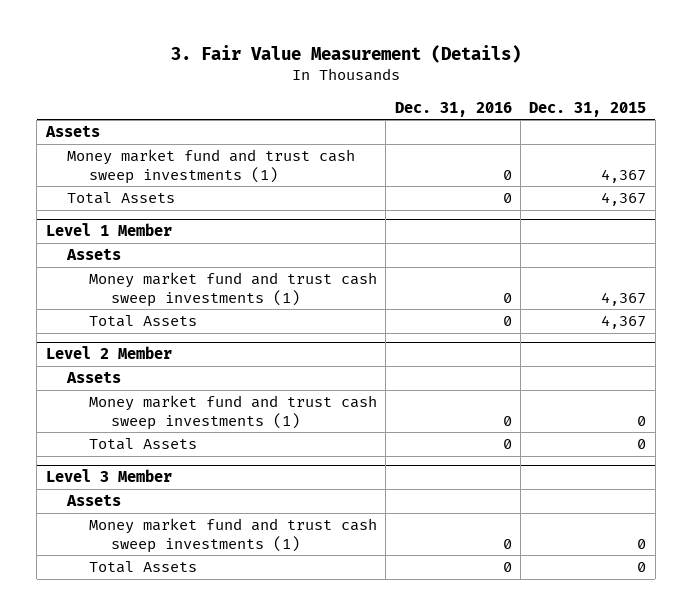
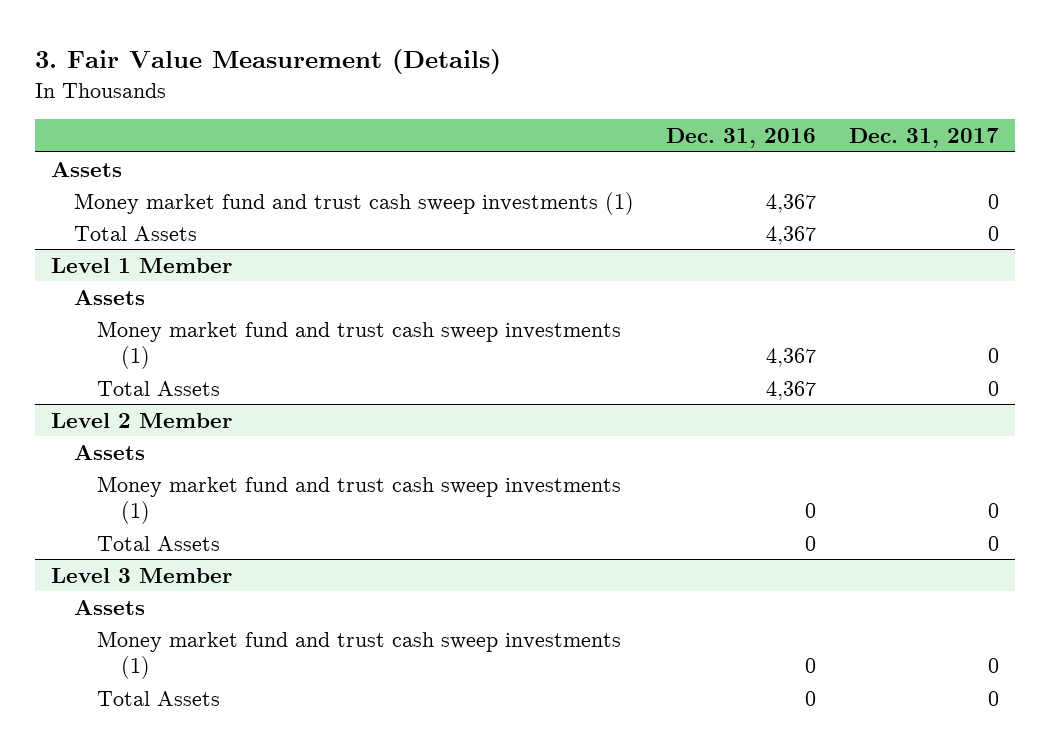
[529,101,647,117] Dec. 31, 2015 -> none
none -> [848,128,999,149] Dec. 31, 2017
[502,169,512,180] 0 -> [766,193,817,213] 4,367
[502,193,512,204] 0 -> [766,225,817,245] 4,367
[502,292,512,303] 0 -> [766,348,817,368] 4,367
[502,316,512,327] 0 -> [766,380,817,400] 4,367

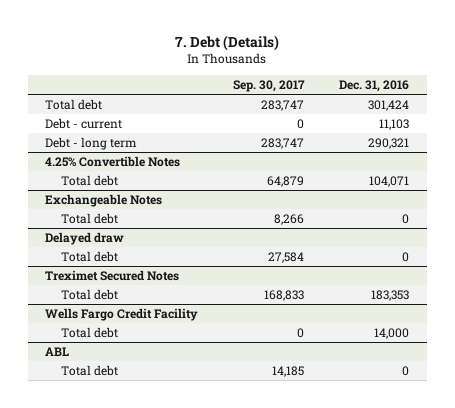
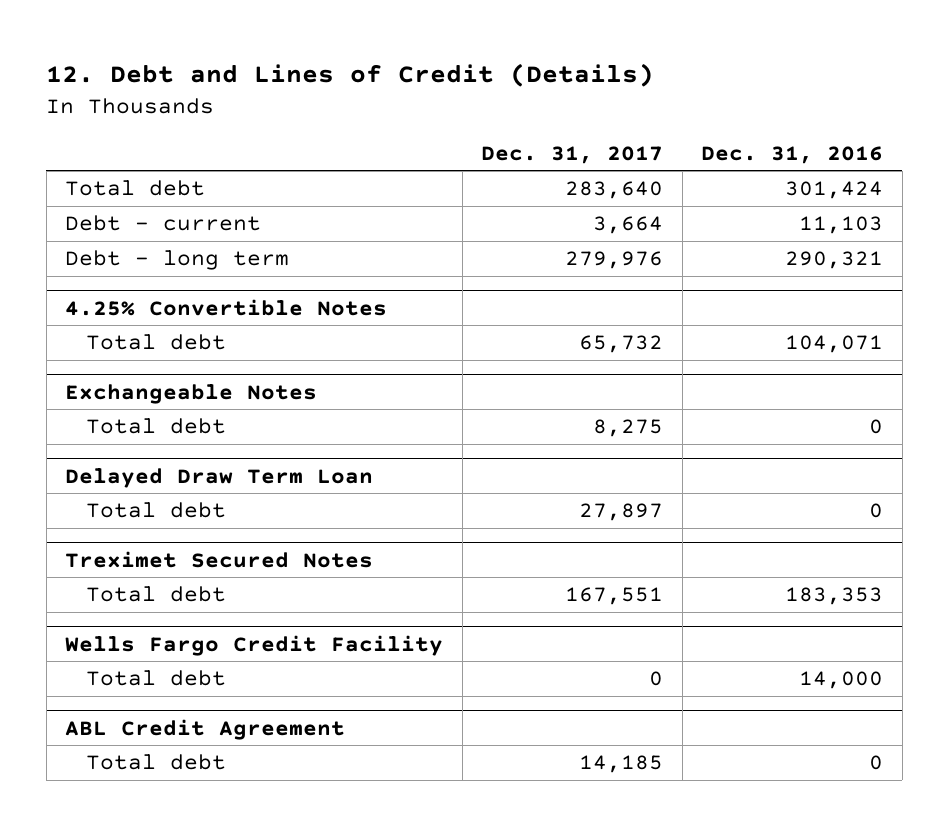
[175,34,280,51] 7. Debt (Details) -> [46,62,655,87] 12. Debt and Lines of Credit (Details)
[233,80,306,93] Sep. 30, 2017 -> none
none -> [481,145,664,164] Dec. 31, 2017
[45,231,125,245] Delayed draw -> [65,467,374,488] Delayed Draw Term Loan
[45,346,70,356] ABL -> [65,718,346,740] ABL Credit Agreement

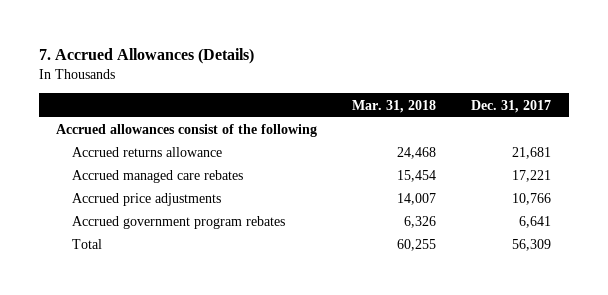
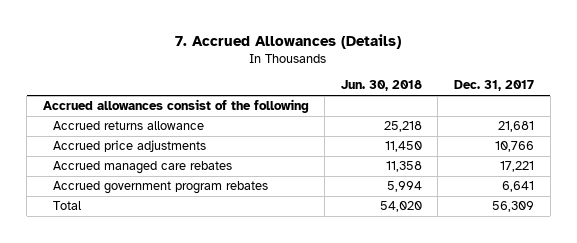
[352,99,437,113] Mar. 31, 2018 -> none
none -> [340,80,422,92] Jun. 30, 2018
[72,170,244,184] Accrued managed care rebates -> [52,161,232,175] Accrued managed care rebates

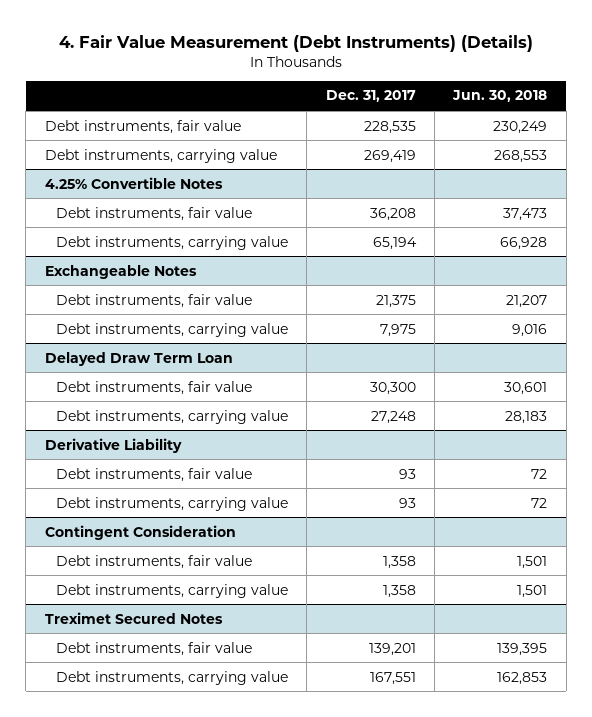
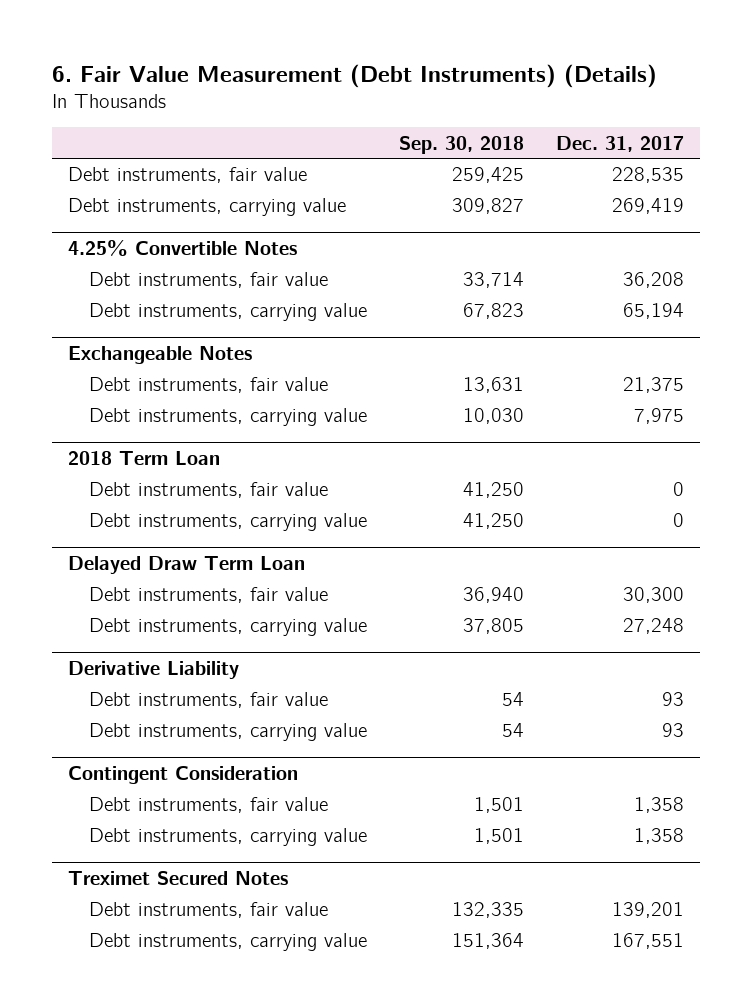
[59,34,534,52] 4. Fair Value Measurement (Debt Instruments) (Details) -> [51,63,657,88] 6. Fair Value Measurement (Debt Instruments) (Details)
[452,90,548,103] Jun. 30, 2018 -> none
none -> [398,135,524,154] Sep. 30, 2018
none -> [67,450,220,465] 2018 Term Loan
none -> [89,482,329,499] Debt instruments, fair value
none -> [89,513,368,532] Debt instruments, carrying value

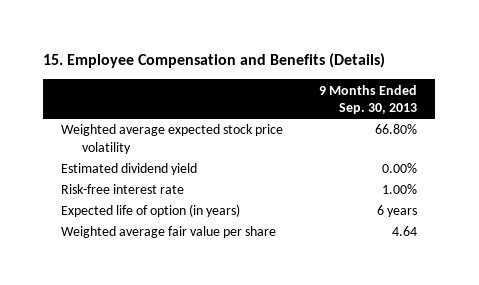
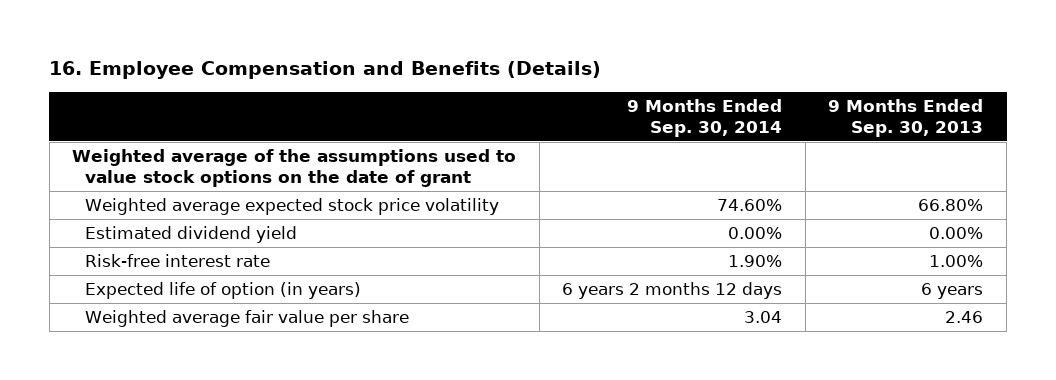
[43,53,386,69] 15. Employee Compensation and Benefits (Details) -> [49,61,602,80] 16. Employee Compensation and Benefits (Details)
none -> [627,99,783,137] 9 Months Ended Sep. 30, 2014
none -> [72,149,517,188] Weighted average of the assumptions used to value stock options on the date of grant
[392,226,418,237] 4.64 -> [945,311,984,324] 2.46

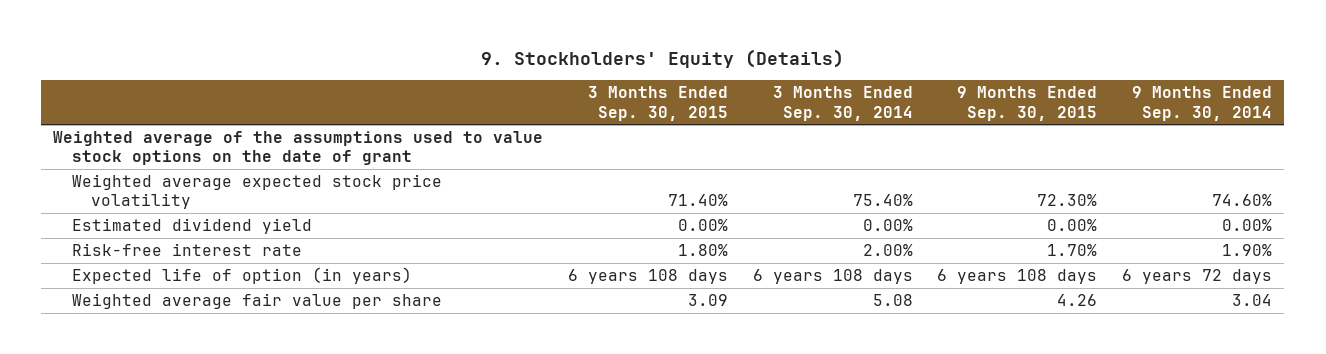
[49,61,602,80] 16. Employee Compensation and Benefits (Details) -> [480,48,844,68] 9. Stockholders' Equity (Details)
[828,99,984,137] 9 Months Ended Sep. 30, 2013 -> none
none -> [588,86,729,121] 3 Months Ended Sep. 30, 2015
none -> [772,86,913,121] 3 Months Ended Sep. 30, 2014
none -> [957,86,1098,121] 9 Months Ended Sep. 30, 2015
[562,282,783,300] 6 years 2 months 12 days -> [1122,269,1273,285] 6 years 72 days

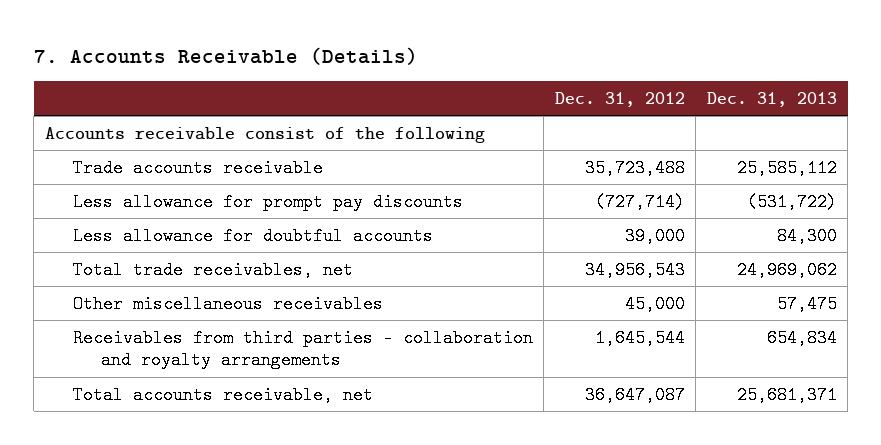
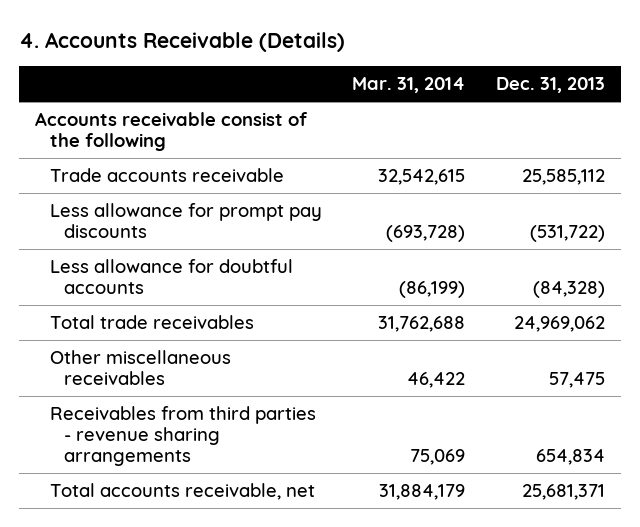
[33,46,418,65] 7. Accounts Receivable (Details) -> [19,31,346,52] 4. Accounts Receivable (Details)
[554,91,685,107] Dec. 31, 2012 -> none
none -> [352,77,466,94] Mar. 31, 2014
[776,226,837,245] 84,300 -> [533,281,606,299] (84,328)
[73,260,354,279] Total trade receivables, net -> [49,314,254,329] Total trade receivables
[73,328,534,370] Receivables from third parties - collaboration and royalty arrangements -> [49,405,316,467] Receivables from third parties - revenue sharing arrangements

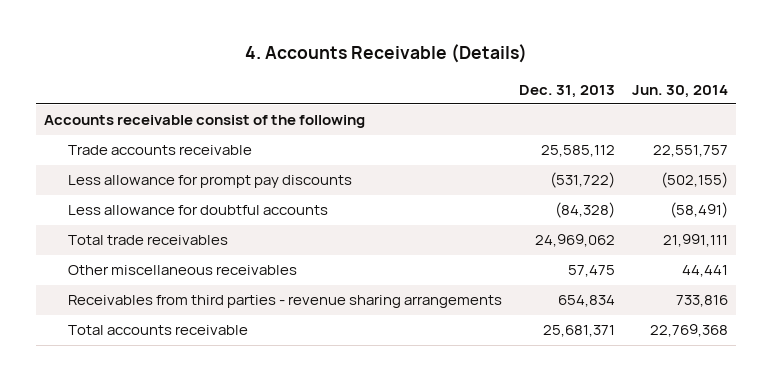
[352,77,466,94] Mar. 31, 2014 -> none
none -> [631,84,728,98] Jun. 30, 2014
[49,482,315,500] Total accounts receivable, net -> [67,325,248,336] Total accounts receivable

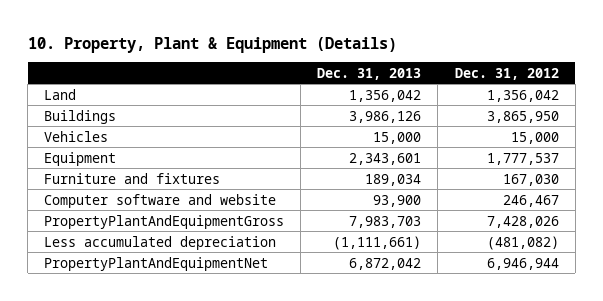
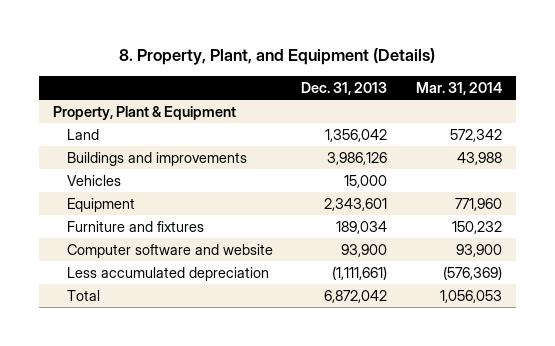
[27,36,397,53] 10. Property, Plant & Equipment (Details) -> [119,48,436,66] 8. Property, Plant, and Equipment (Details)
[454,67,559,80] Dec. 31, 2012 -> none
none -> [415,81,502,95] Mar. 31, 2014
none -> [52,105,236,120] Property, Plant & Equipment
[44,109,117,124] Buildings -> [67,151,248,166] Buildings and improvements
[44,214,285,229] PropertyPlantAndEquipmentGross -> none
[44,256,269,271] PropertyPlantAndEquipmentNet -> [67,289,101,301] Total

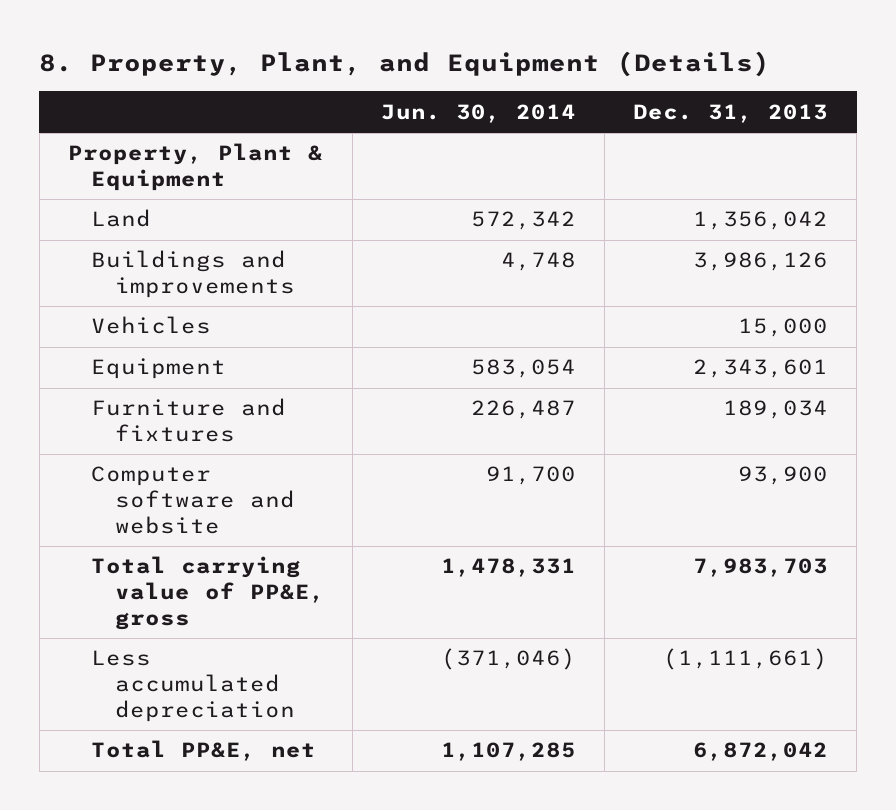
[415,81,502,95] Mar. 31, 2014 -> none
none -> [381,103,577,123] Jun. 30, 2014
none -> [91,556,325,631] Total carrying value of PP&E, gross
[67,289,101,301] Total -> [91,740,317,762] Total PP&E, net

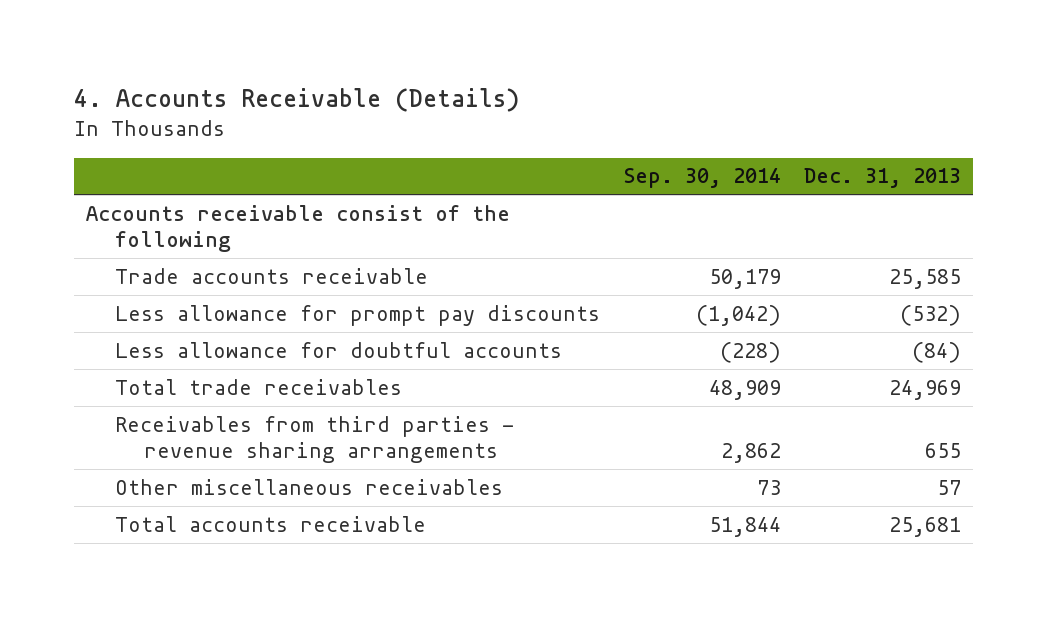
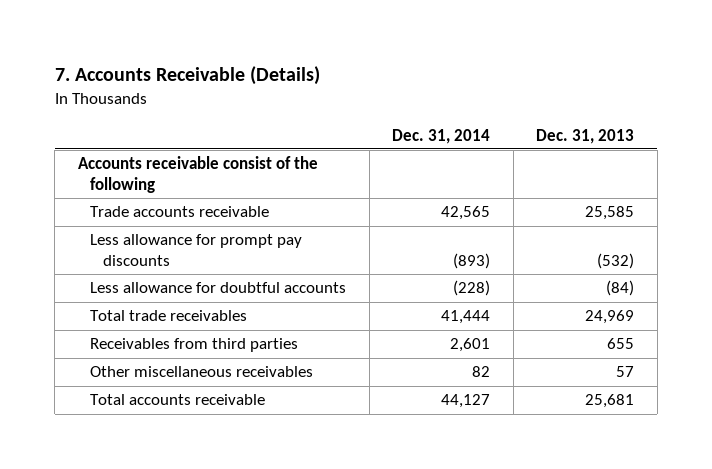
[74,88,520,113] 4. Accounts Receivable (Details) -> [54,66,320,86] 7. Accounts Receivable (Details)
[623,168,782,189] Sep. 30, 2014 -> none
none -> [392,128,491,144] Dec. 31, 2014
[115,415,515,463] Receivables from third parties - revenue sharing arrangements -> [90,338,299,353] Receivables from third parties

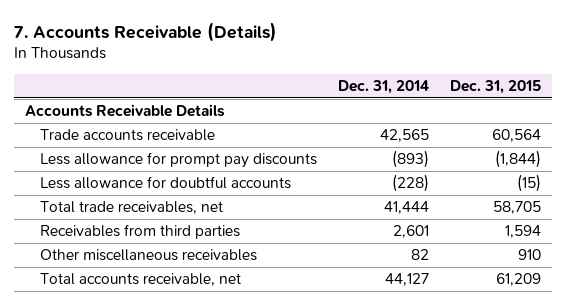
[536,128,635,144] Dec. 31, 2013 -> none
none -> [450,79,542,94] Dec. 31, 2015
[77,156,318,194] Accounts receivable consist of the following -> none
none -> [24,104,225,118] Accounts Receivable Details
[90,310,248,322] Total trade receivables -> [40,201,224,215] Total trade receivables, net
[90,394,266,406] Total accounts receivable -> [40,273,242,287] Total accounts receivable, net

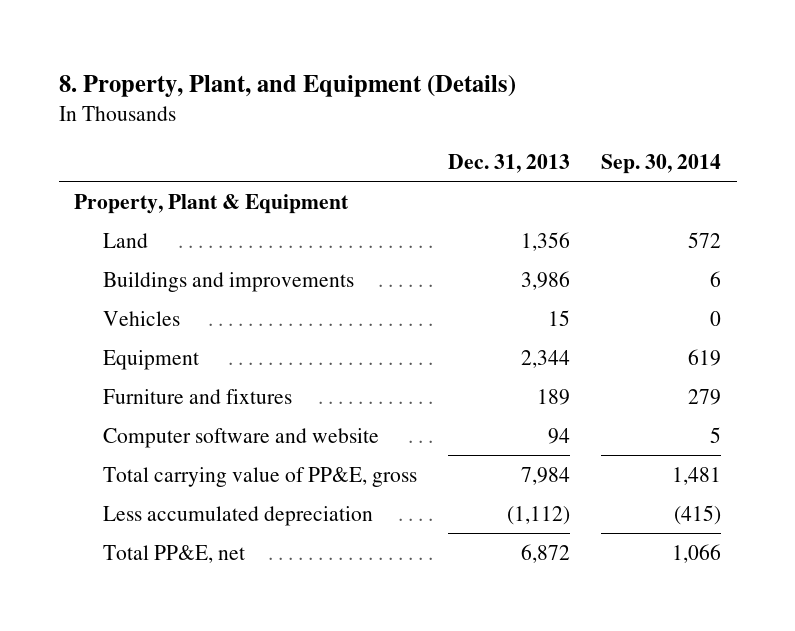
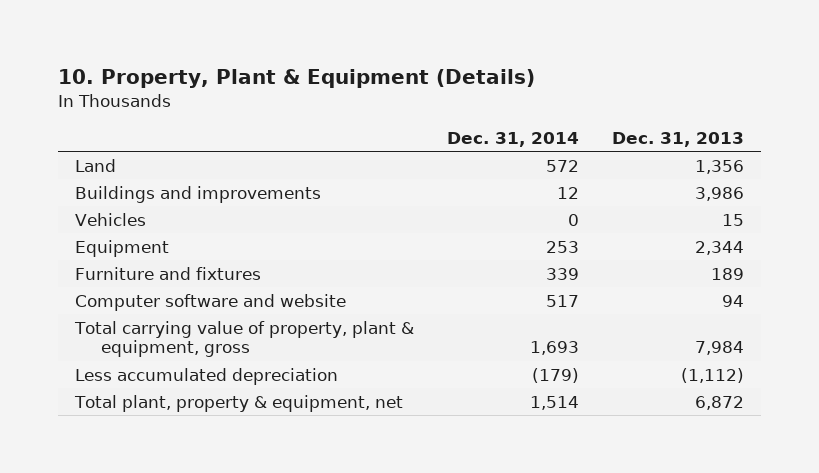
[58,74,516,97] 8. Property, Plant, and Equipment (Details) -> [58,69,536,89] 10. Property, Plant & Equipment (Details)
[601,153,722,174] Sep. 30, 2014 -> none
none -> [447,131,580,147] Dec. 31, 2014
[74,193,350,214] Property, Plant & Equipment -> none
[103,466,418,487] Total carrying value of PP&E, gross -> [73,320,414,358] Total carrying value of property, plant & equipment, gross
[103,544,246,563] Total PP&E, net -> [73,394,403,412] Total plant, property & equipment, net

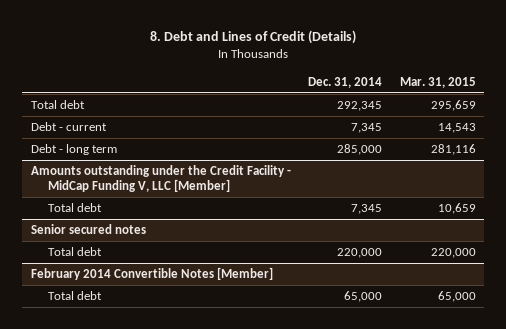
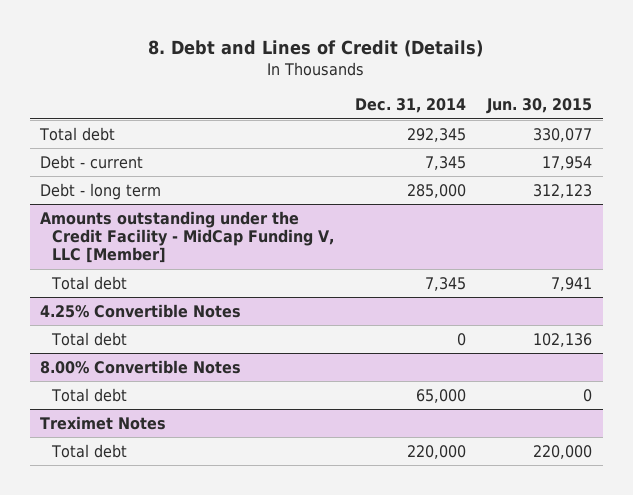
[399,76,476,88] Mar. 31, 2015 -> none
none -> [486,98,593,115] Jun. 30, 2015
[30,224,146,235] Senior secured notes -> none
none -> [40,303,242,318] 4.25% Convertible Notes
[337,248,383,259] 220,000 -> [457,332,467,346] 0
[30,267,273,281] February 2014 Convertible Notes [Member] -> [40,359,242,374] 8.00% Convertible Notes
none -> [40,415,167,430] Treximet Notes
none -> [51,443,128,458] Total debt

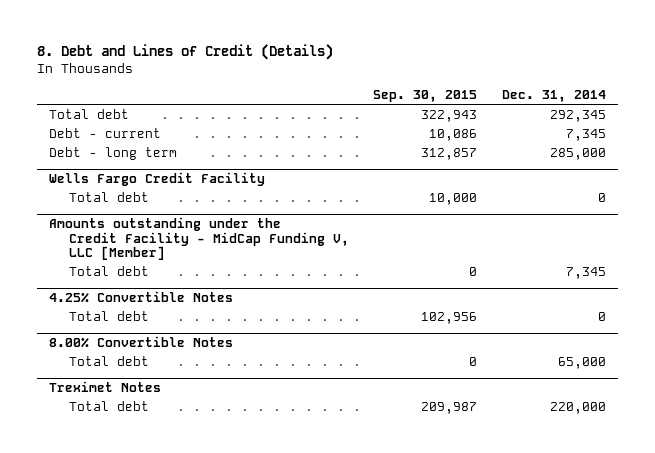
[486,98,593,115] Jun. 30, 2015 -> none
none -> [373,90,478,103] Sep. 30, 2015
none -> [49,172,266,187] Wells Fargo Credit Facility
none -> [68,191,149,202] Total debt

